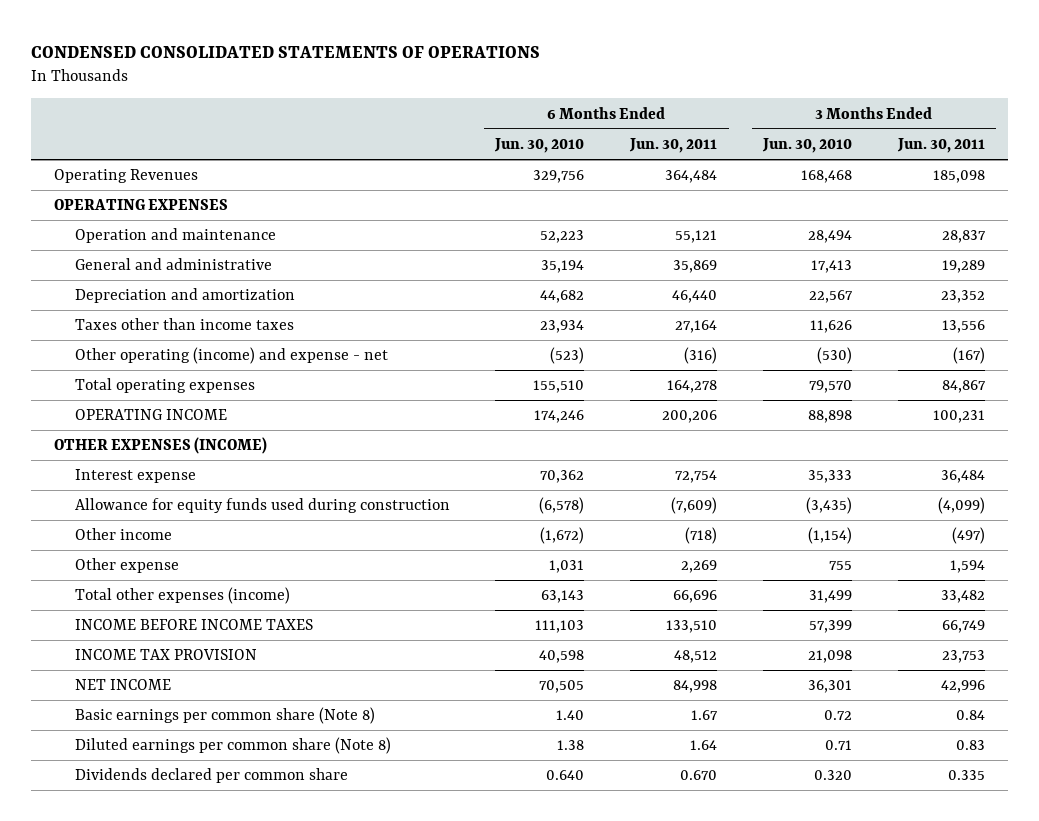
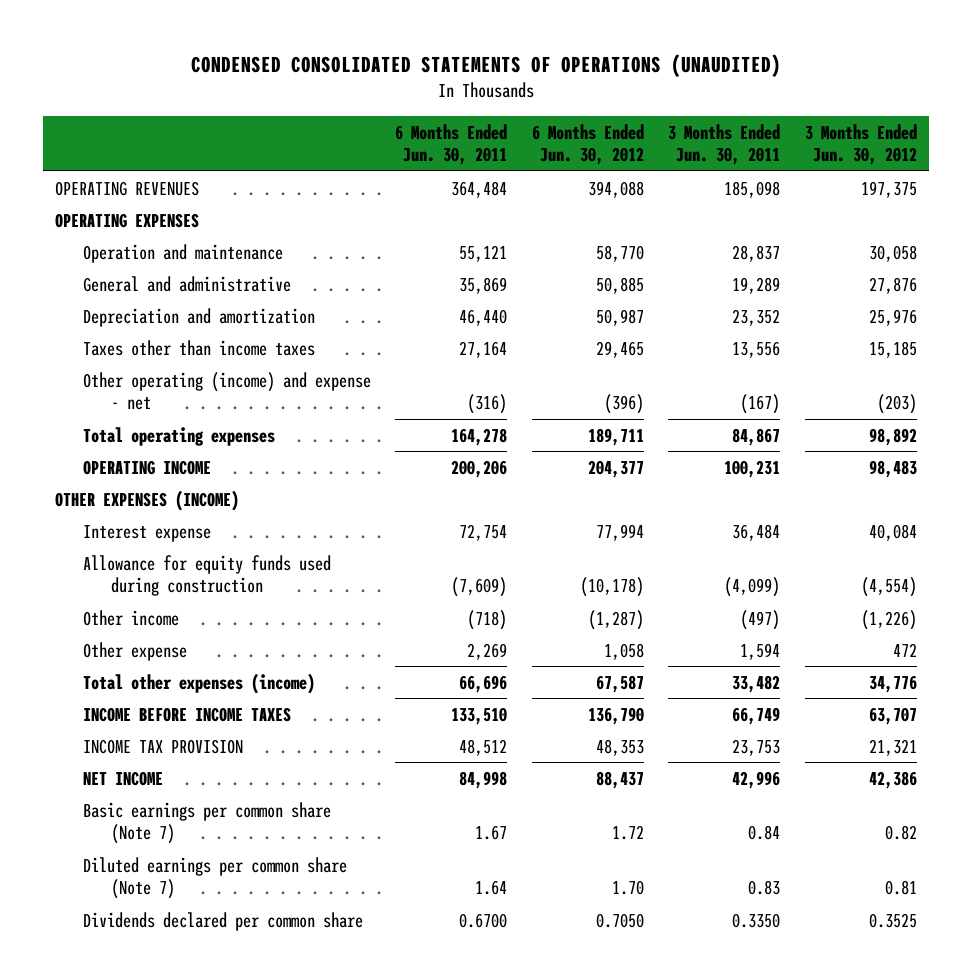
[30,45,540,58] CONDENSED CONSOLIDATED STATEMENTS OF OPERATIONS -> [190,53,781,77] CONDENSED CONSOLIDATED STATEMENTS OF OPERATIONS (UNAUDITED)
[494,137,585,153] Jun. 30, 2010 -> none
[762,137,853,153] Jun. 30, 2010 -> none
none -> [531,123,644,166] 6 Months Ended Jun. 30, 2012
none -> [804,123,917,166] 3 Months Ended Jun. 30, 2012
[53,169,198,184] Operating Revenues -> [55,180,200,196] OPERATING REVENUES
[74,707,375,725] Basic earnings per common share (Note 8) -> [82,801,331,845] Basic earnings per common share (Note 7)
[74,737,391,755] Diluted earnings per common share (Note 8) -> [82,856,347,900] Diluted earnings per common share (Note 7)
[680,770,718,781] 0.670 -> [459,912,508,928] 0.6700
[947,770,985,781] 0.335 -> [732,912,781,928] 0.3350

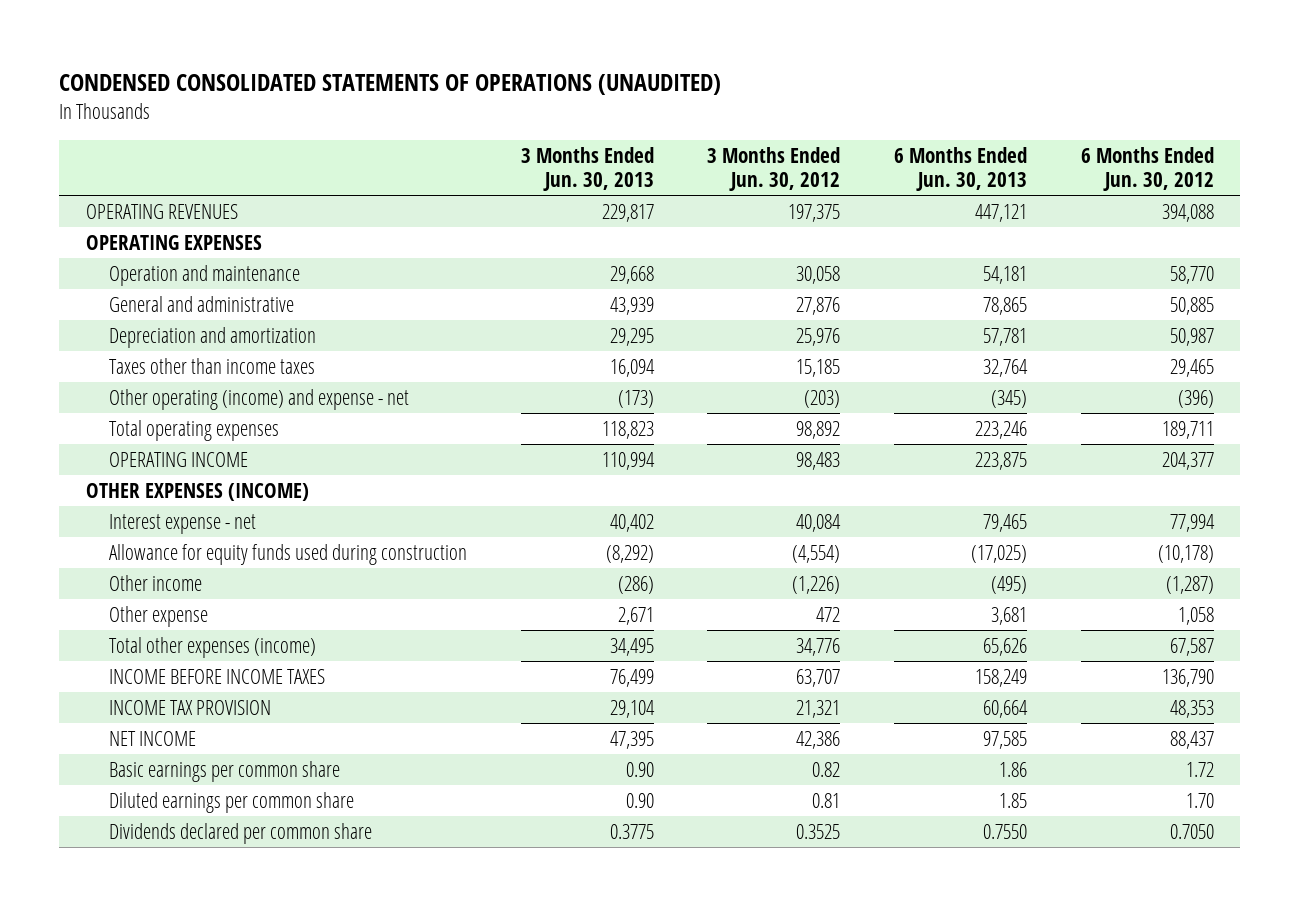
[395,123,508,166] 6 Months Ended Jun. 30, 2011 -> none
[668,123,781,166] 3 Months Ended Jun. 30, 2011 -> none
none -> [520,146,654,192] 3 Months Ended Jun. 30, 2013
none -> [893,146,1027,192] 6 Months Ended Jun. 30, 2013
[82,524,211,542] Interest expense -> [109,513,257,534] Interest expense - net
[82,801,331,845] Basic earnings per common share (Note 7) -> [109,760,341,782] Basic earnings per common share
[82,856,347,900] Diluted earnings per common share (Note 7) -> [109,791,355,813] Diluted earnings per common share

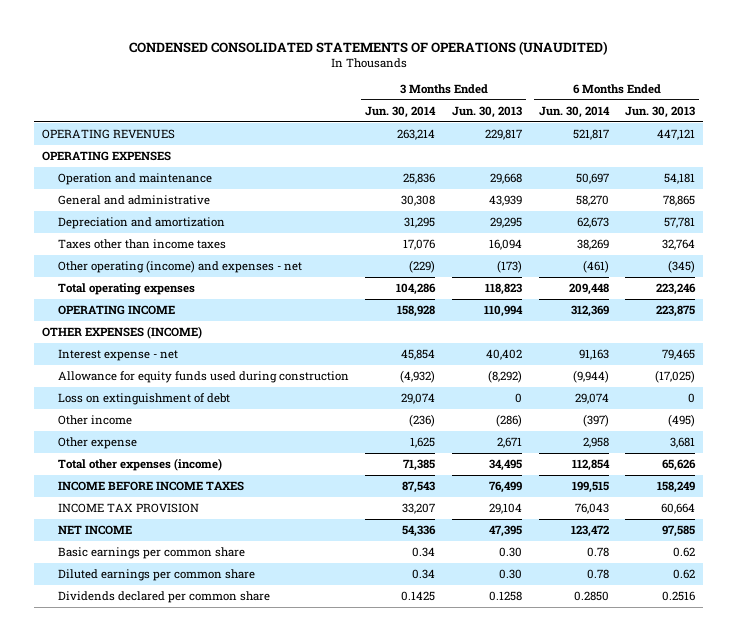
[707,146,841,192] 3 Months Ended Jun. 30, 2012 -> none
[1080,146,1214,192] 6 Months Ended Jun. 30, 2012 -> none
none -> [365,105,437,118] Jun. 30, 2014
none -> [538,105,610,118] Jun. 30, 2014
[109,388,410,410] Other operating (income) and expense - net -> [57,259,302,273] Other operating (income) and expenses - net
none -> [57,392,230,405] Loss on extinguishment of debt
[625,761,654,777] 0.90 -> [498,546,522,557] 0.30
[998,761,1027,777] 1.86 -> [673,546,696,557] 0.62
[625,792,654,808] 0.90 -> [498,568,522,579] 0.30
[998,792,1027,808] 1.85 -> [673,568,696,579] 0.62
[609,823,654,839] 0.3775 -> [488,590,522,601] 0.1258
[982,823,1027,839] 0.7550 -> [662,590,696,601] 0.2516

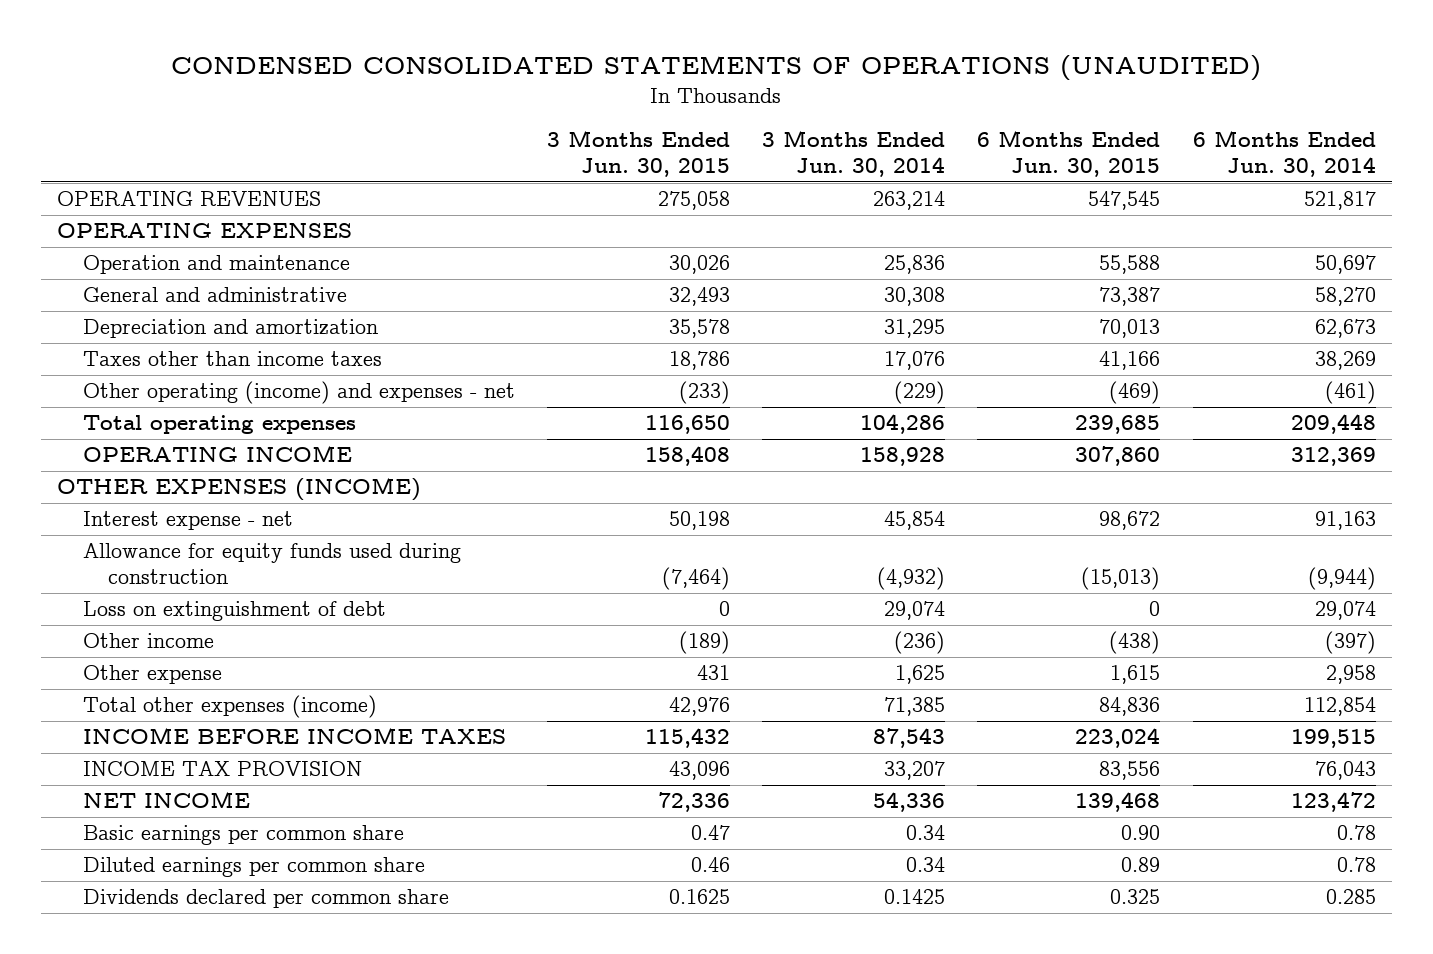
[451,105,522,118] Jun. 30, 2013 -> none
[625,105,696,118] Jun. 30, 2013 -> none
none -> [546,130,730,177] 3 Months Ended Jun. 30, 2015
none -> [977,130,1161,177] 6 Months Ended Jun. 30, 2015
[573,590,609,601] 0.2850 -> [1325,889,1376,905] 0.285

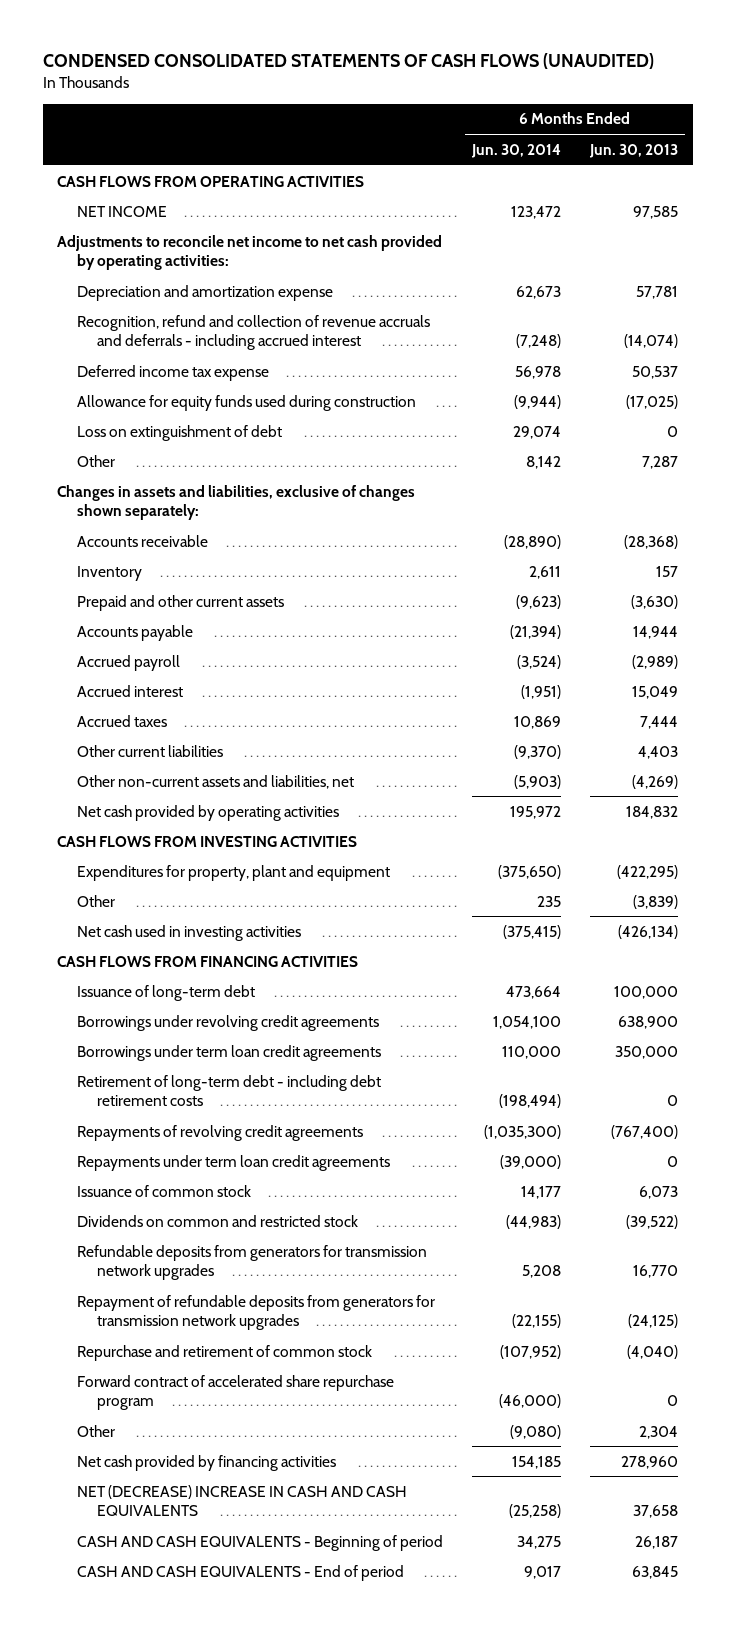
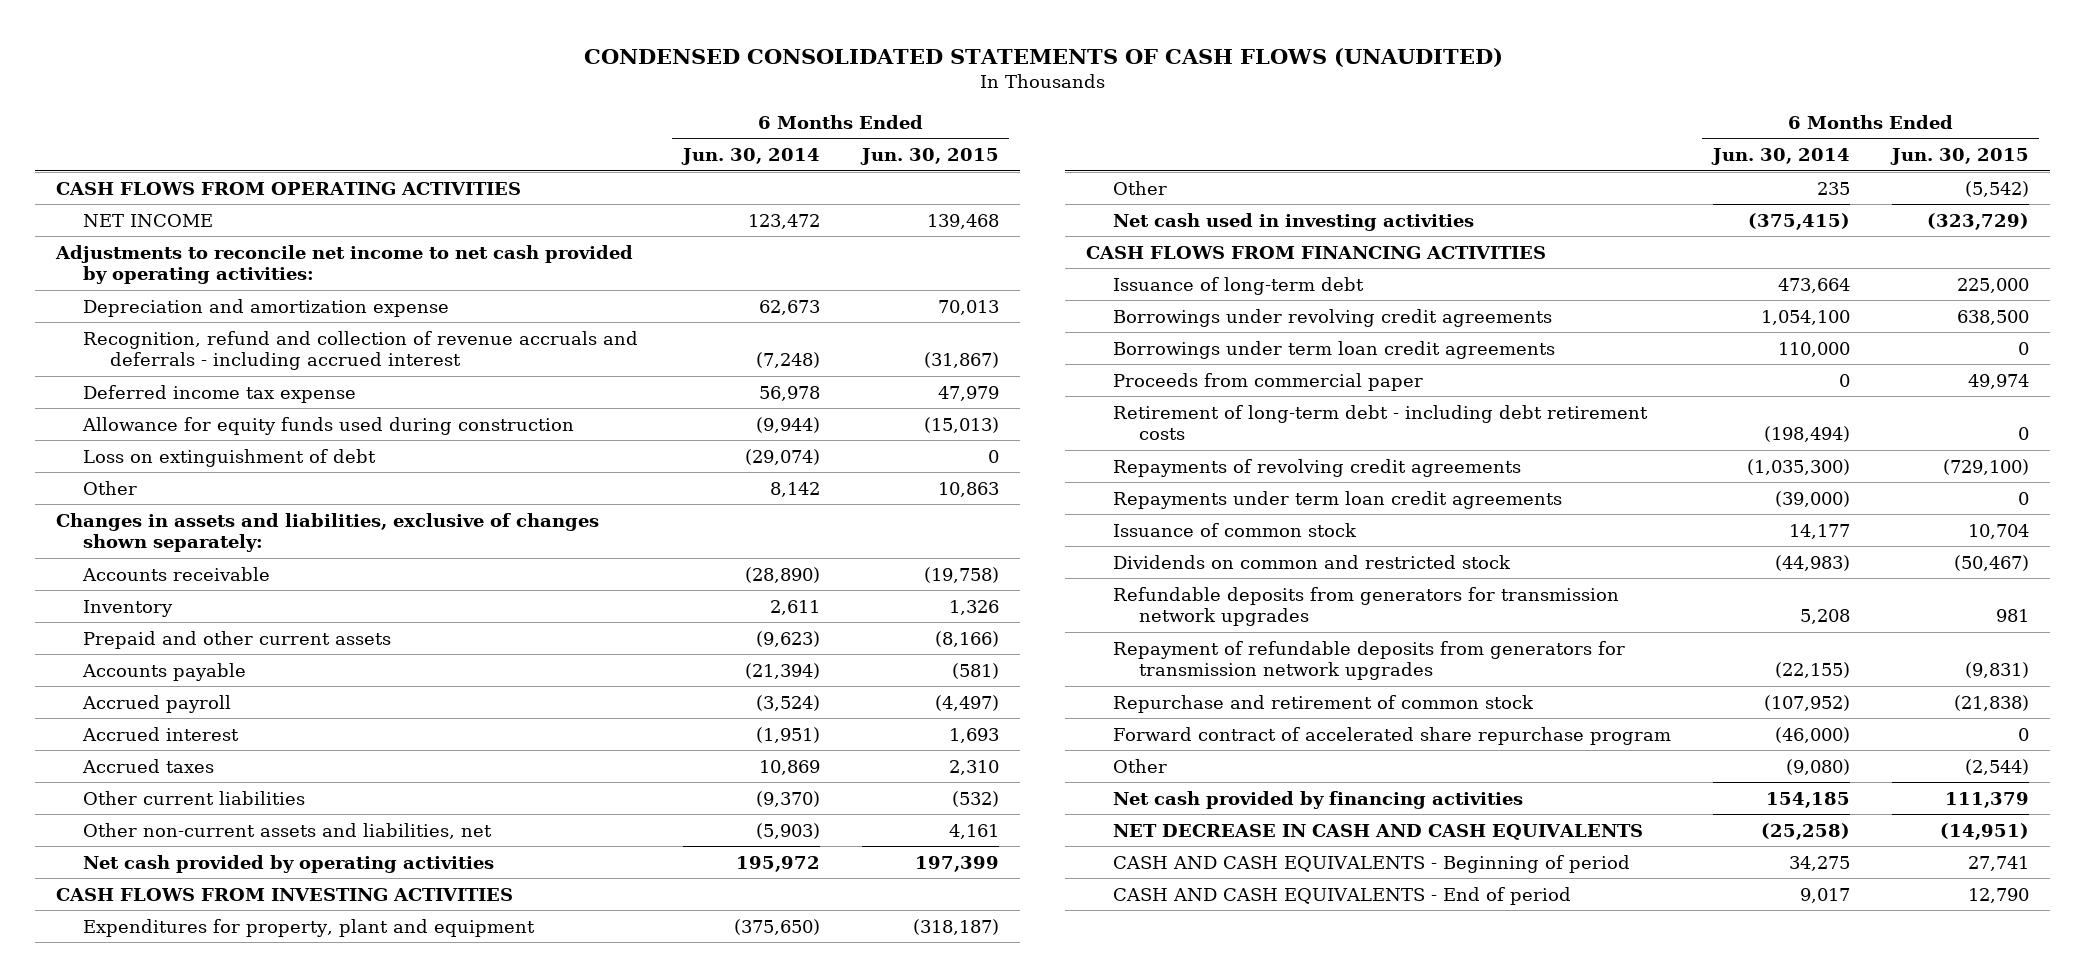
[588,143,678,158] Jun. 30, 2013 -> none
none -> [859,148,999,166] Jun. 30, 2015
[512,425,561,439] 29,074 -> [744,448,820,465] (29,074)
none -> [1112,372,1423,391] Proceeds from commercial paper
[76,1484,407,1517] NET (DECREASE) INCREASE IN CASH AND CASH EQUIVALENTS -> [1112,823,1643,840] NET DECREASE IN CASH AND CASH EQUIVALENTS

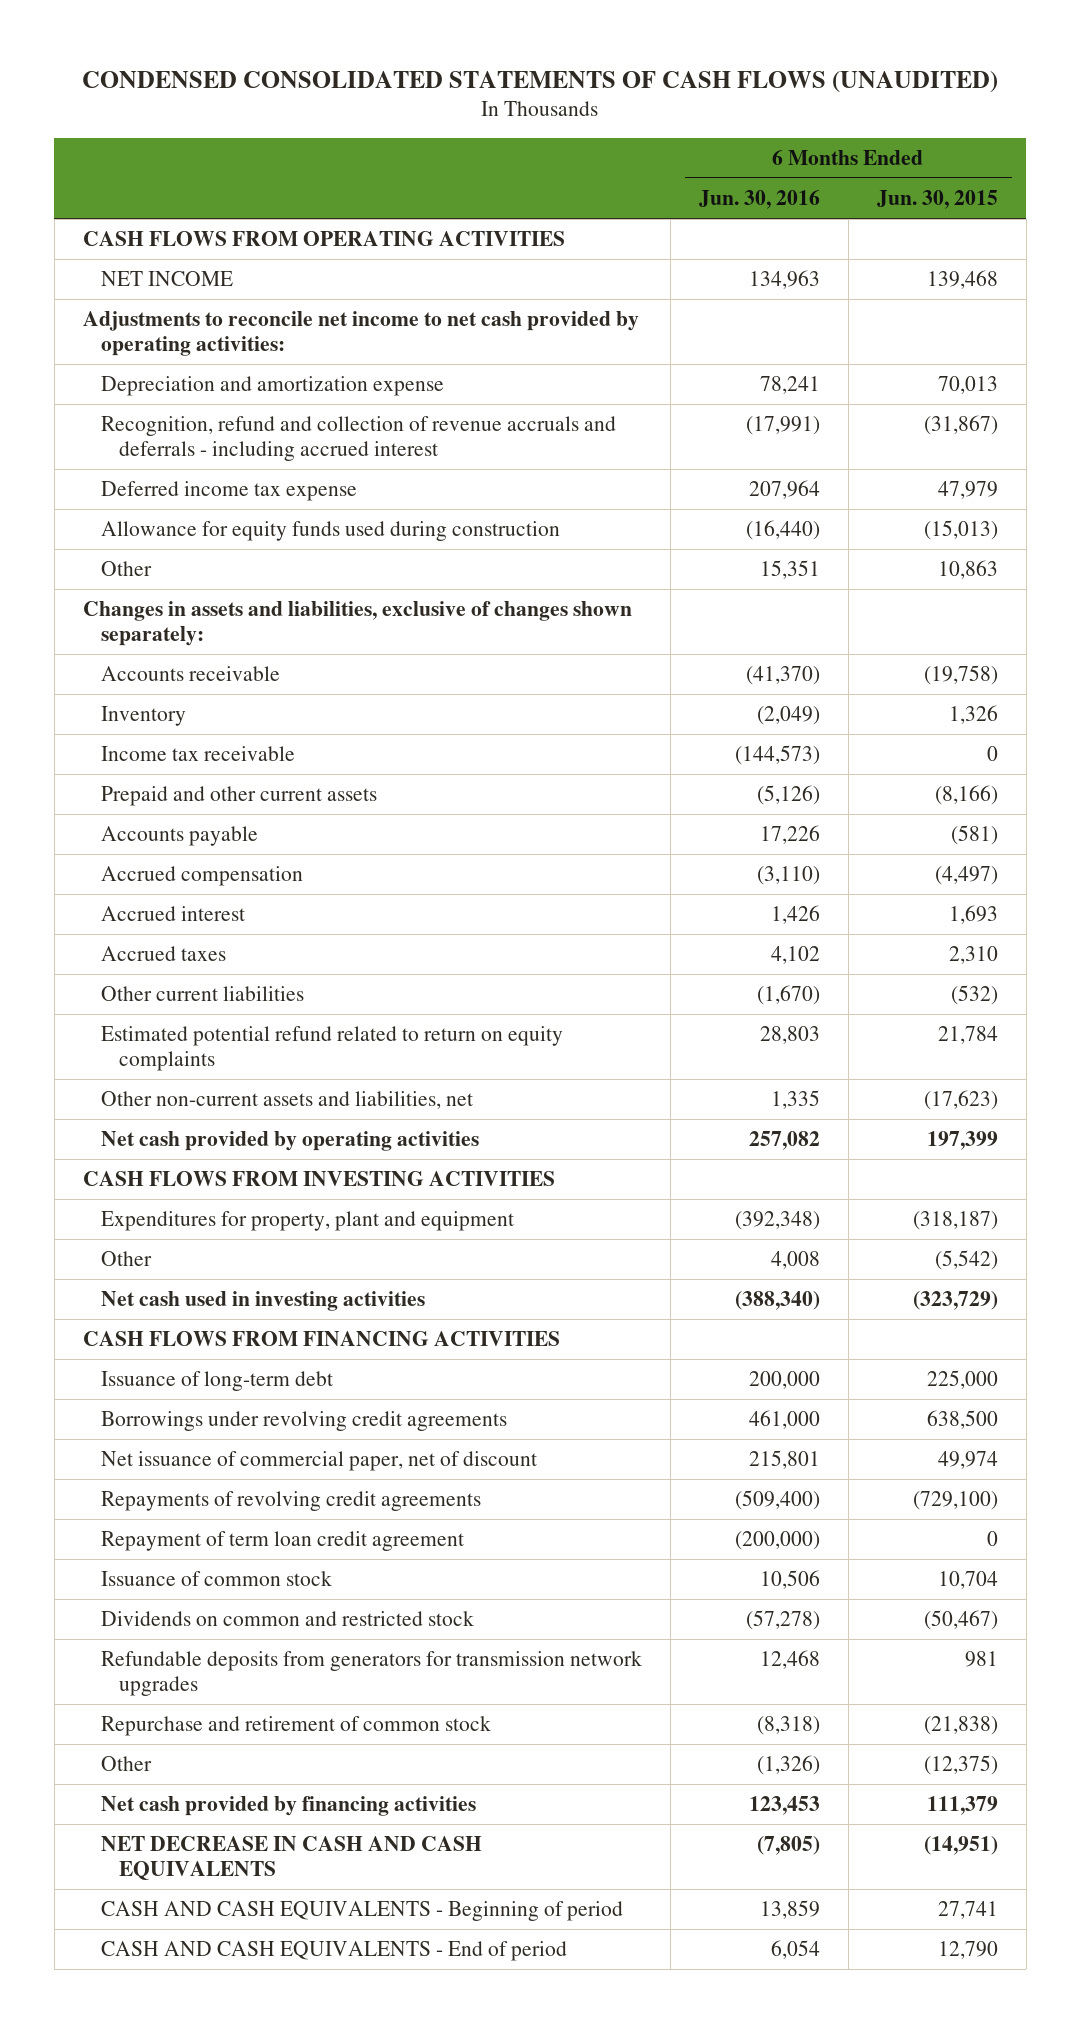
[680,148,820,166] Jun. 30, 2014 -> none
none -> [698,190,820,210] Jun. 30, 2016
[82,448,376,467] Loss on extinguishment of debt -> none
none -> [100,746,295,762] Income tax receivable
[81,694,231,713] Accrued payroll -> [100,866,303,887] Accrued compensation
none -> [100,1026,563,1072] Estimated potential refund related to return on equity complaints
[948,823,999,839] 4,161 -> [923,1090,998,1111] (17,623)
[1112,340,1555,359] Borrowings under term loan credit agreements -> none
[1112,404,1648,441] Retirement of long-term debt - including debt retirement costs -> none
[1112,372,1423,391] Proceeds from commercial paper -> [100,1451,537,1472] Net issuance of commercial paper, net of discount
[1112,490,1562,509] Repayments under term loan credit agreements -> [100,1531,464,1552] Repayment of term loan credit agreement
[1112,640,1625,681] Repayment of refundable deposits from generators for transmission network upgrades -> none
[1112,726,1671,745] Forward contract of accelerated share repurchase program -> none
[1964,758,2029,775] (2,544) -> [923,1755,998,1776] (12,375)

